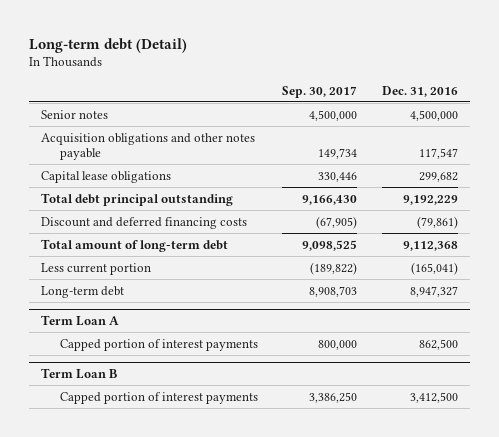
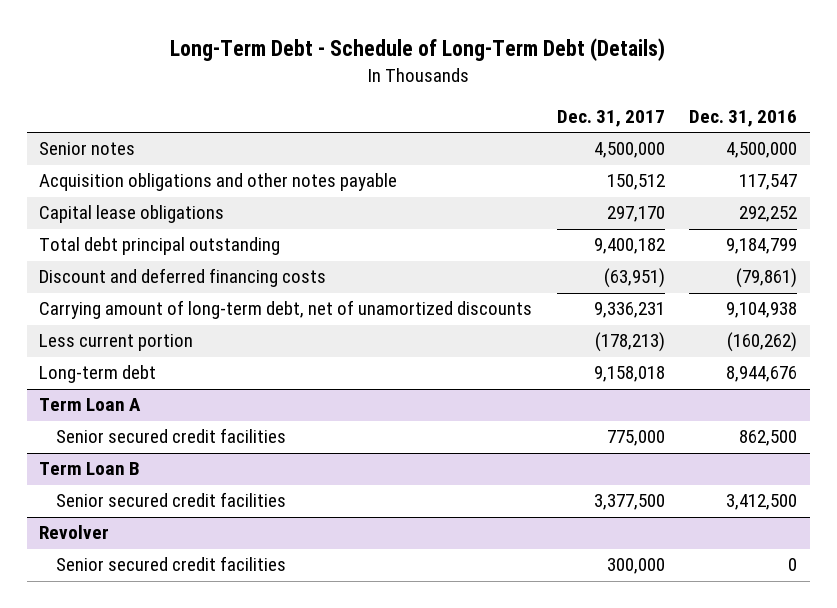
[28,37,187,53] Long-term debt (Detail) -> [170,38,666,62] Long-Term Debt - Schedule of Long-Term Debt (Details)
[282,85,358,98] Sep. 30, 2017 -> none
none -> [556,110,665,128] Dec. 31, 2017
[418,171,458,182] 299,682 -> [739,206,798,223] 292,252
[402,194,458,205] 9,192,229 -> [726,238,798,255] 9,184,799
[40,238,228,252] Total amount of long-term debt -> [39,300,533,320] Carrying amount of long-term debt, net of unamortized discounts
[402,240,458,251] 9,112,368 -> [726,302,798,319] 9,104,938
[410,261,458,275] (165,041) -> [727,332,798,353] (160,262)
[409,285,458,297] 8,947,327 -> [726,366,798,383] 8,944,676
[59,338,258,351] Capped portion of interest payments -> [56,428,287,444] Senior secured credit facilities
[59,391,258,404] Capped portion of interest payments -> [56,492,287,508] Senior secured credit facilities
none -> [39,525,110,540] Revolver
none -> [56,556,287,572] Senior secured credit facilities

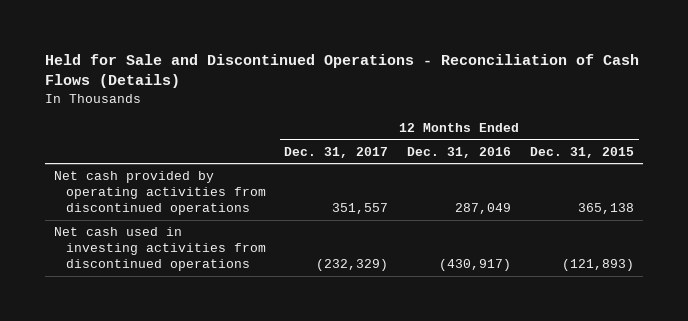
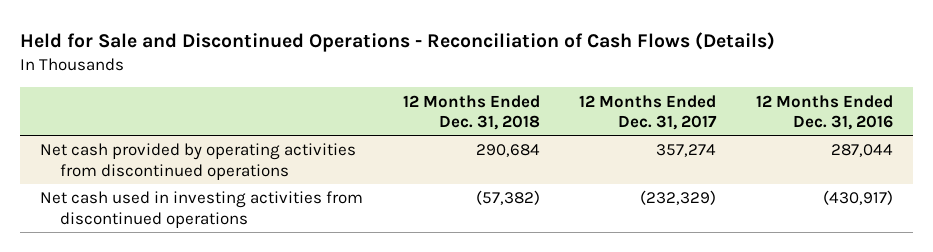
[530,146,635,158] Dec. 31, 2015 -> none
none -> [402,94,540,131] 12 Months Ended Dec. 31, 2018
[332,203,389,215] 351,557 -> [656,144,717,158] 357,274
[455,203,512,215] 287,049 -> [831,144,894,158] 287,044

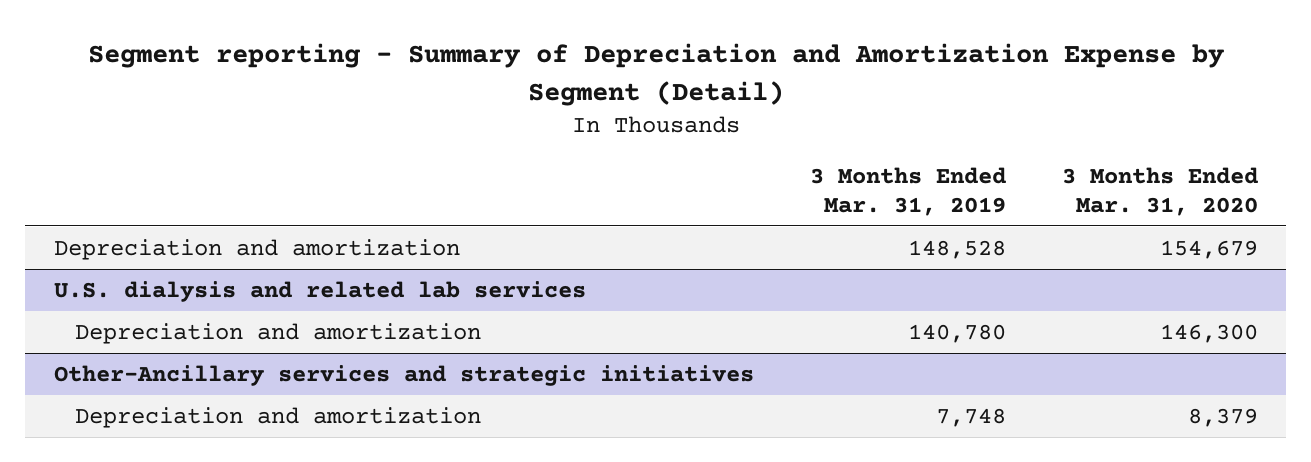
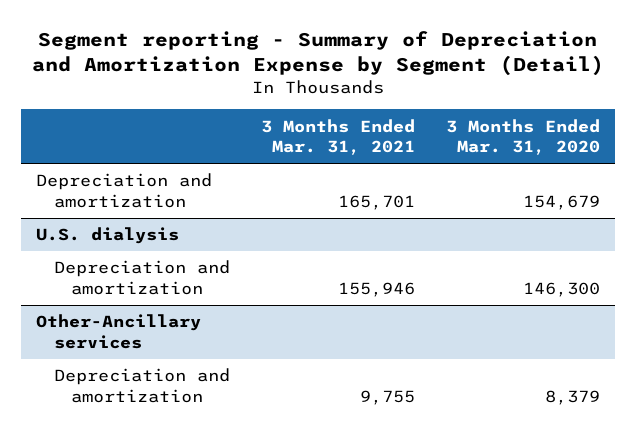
[809,167,1006,216] 3 Months Ended Mar. 31, 2019 -> none
none -> [260,118,415,156] 3 Months Ended Mar. 31, 2021
[53,280,586,302] U.S. dialysis and related lab services -> [36,227,180,245] U.S. dialysis
[53,364,754,386] Other-Ancillary services and strategic initiatives -> [36,314,202,349] Other-Ancillary services

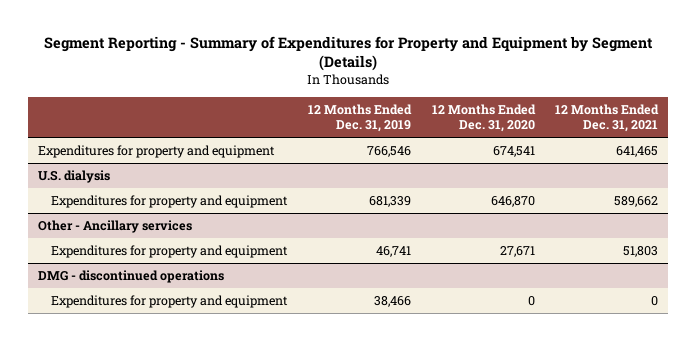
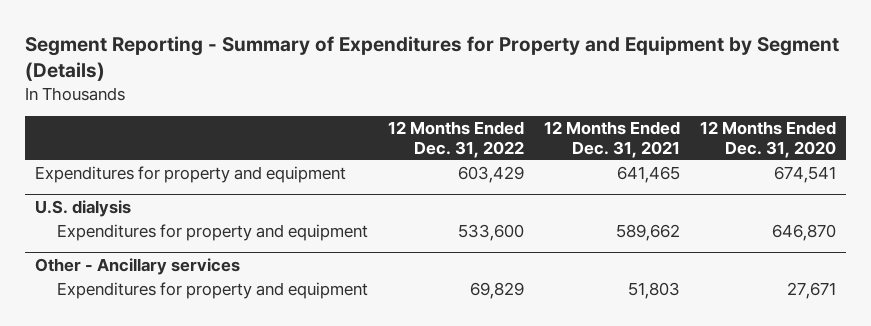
[307,103,412,133] 12 Months Ended Dec. 31, 2019 -> none
none -> [387,121,524,158] 12 Months Ended Dec. 31, 2022
[38,270,225,284] DMG - discontinued operations -> none
[51,295,289,309] Expenditures for property and equipment -> none

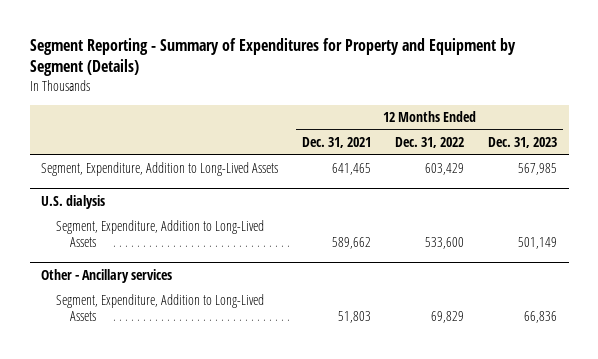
[699,121,836,158] 12 Months Ended Dec. 31, 2020 -> none
none -> [487,136,557,148] Dec. 31, 2023
[34,165,346,183] Expenditures for property and equipment -> [41,162,279,177] Segment, Expenditure, Addition to Long-Lived Assets
[56,223,368,241] Expenditures for property and equipment -> [55,220,264,248] Segment, Expenditure, Addition to Long-Lived Assets
[56,281,368,299] Expenditures for property and equipment -> [55,294,264,322] Segment, Expenditure, Addition to Long-Lived Assets

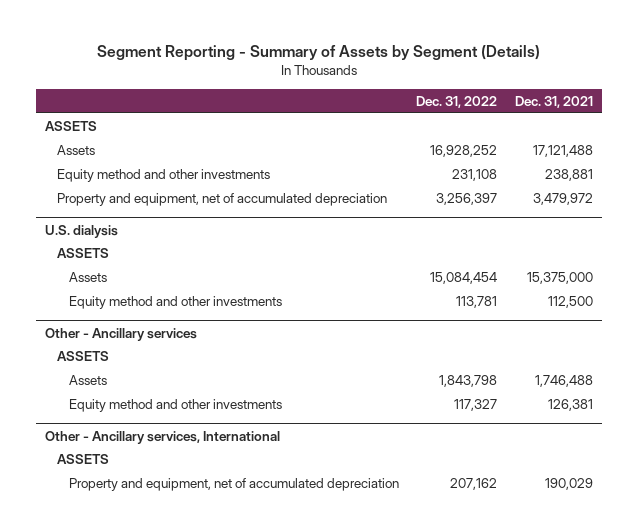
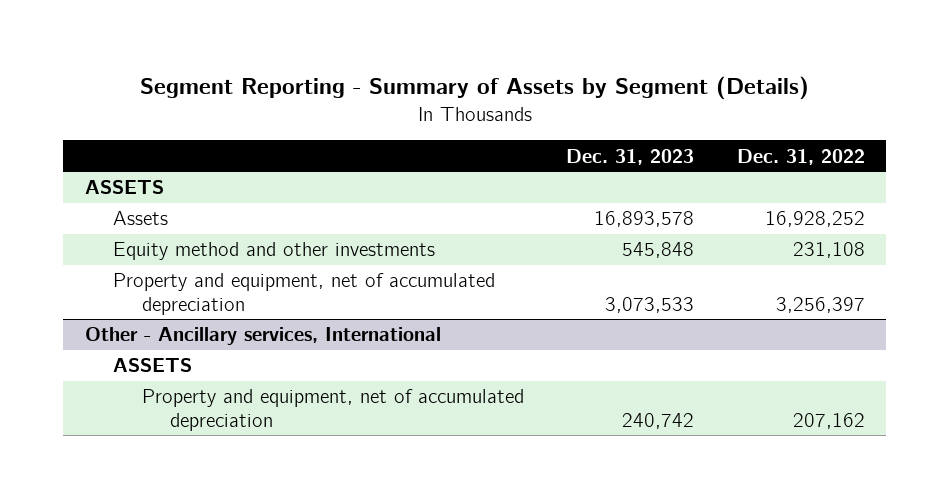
[515,95,594,108] Dec. 31, 2021 -> none
none -> [566,148,695,165] Dec. 31, 2023
[44,224,118,238] U.S. dialysis -> none
[56,247,109,258] ASSETS -> none
[68,271,107,282] Assets -> none
[68,295,282,309] Equity method and other investments -> none
[44,327,197,341] Other - Ancillary services -> none
[56,350,109,361] ASSETS -> none
[68,374,107,385] Assets -> none
[68,398,282,412] Equity method and other investments -> none

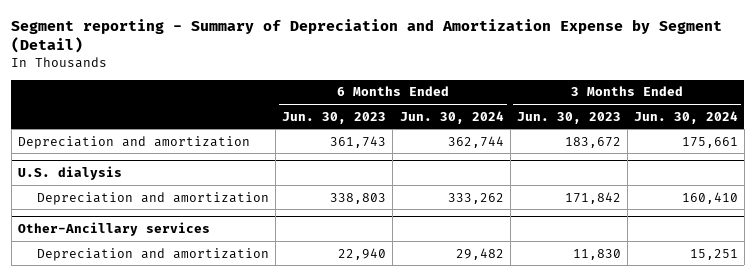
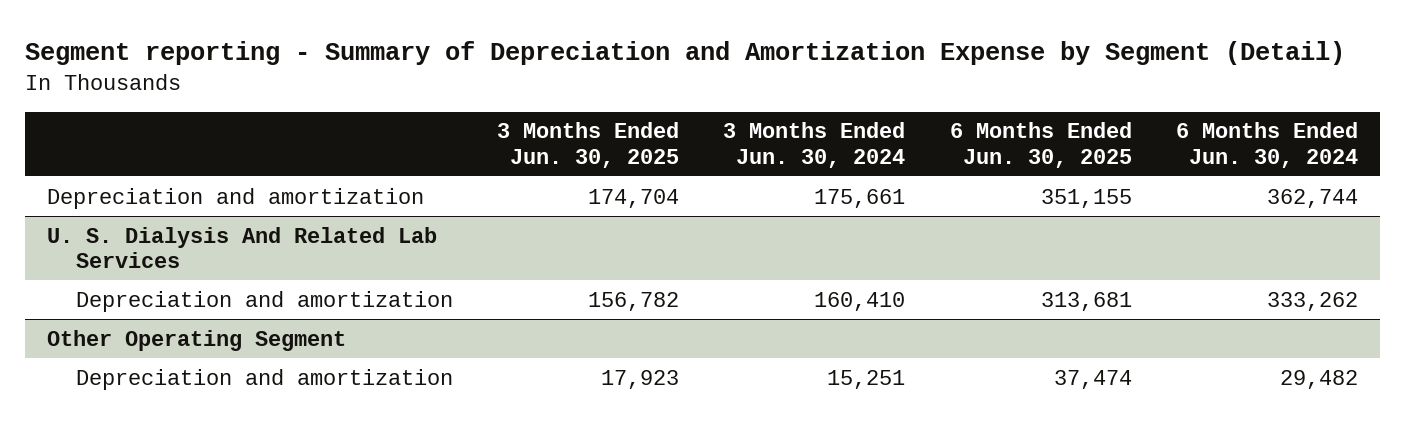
[282,111,387,124] Jun. 30, 2023 -> none
[516,111,621,124] Jun. 30, 2023 -> none
none -> [497,122,680,168] 3 Months Ended Jun. 30, 2025
none -> [949,122,1132,168] 6 Months Ended Jun. 30, 2025
[17,165,122,180] U.S. dialysis -> none
none -> [47,226,438,269] U. S. Dialysis And Related Lab Services
[17,221,210,236] Other-Ancillary services -> [47,329,347,351] Other Operating Segment

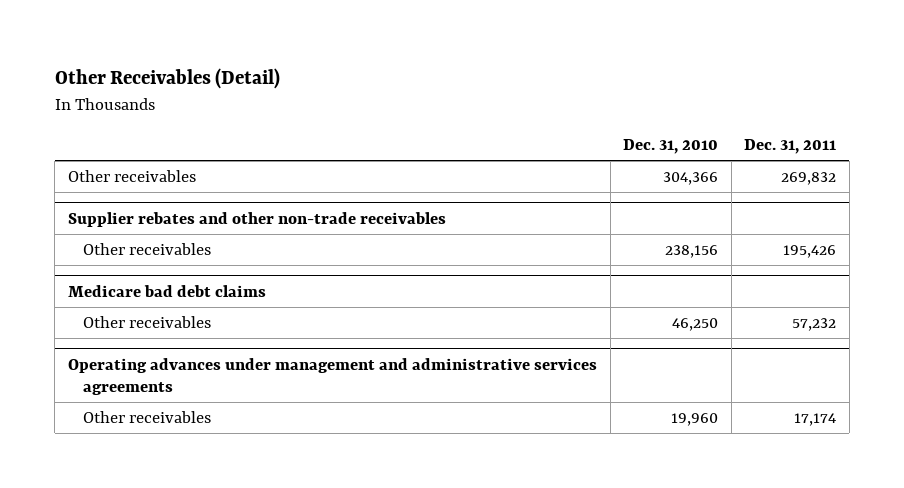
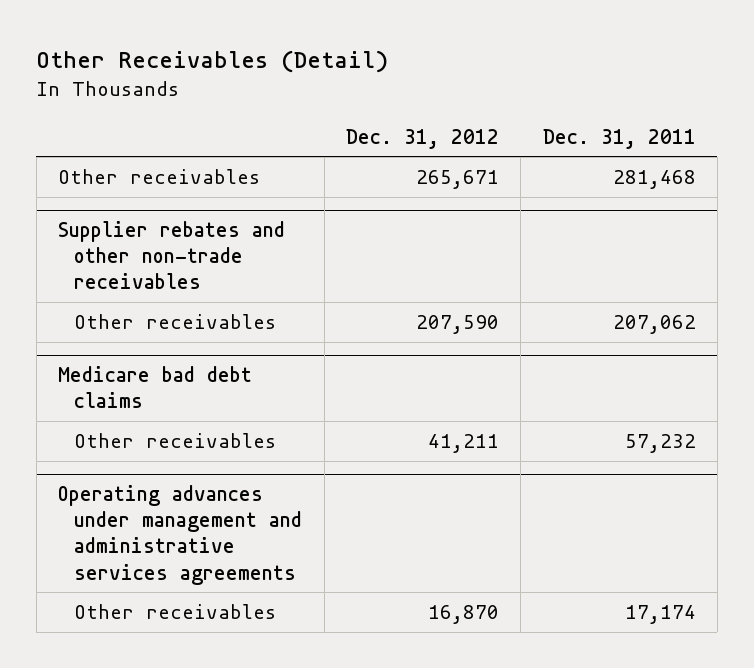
[623,139,719,155] Dec. 31, 2010 -> none
none -> [346,128,500,149] Dec. 31, 2012
[781,171,837,185] 269,832 -> [612,170,696,190] 281,468
[783,244,837,258] 195,426 -> [612,315,696,335] 207,062

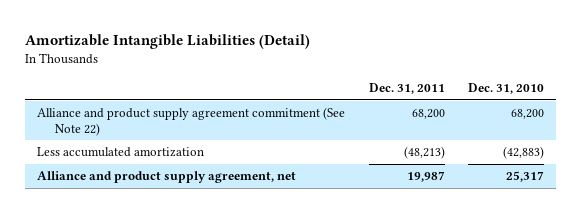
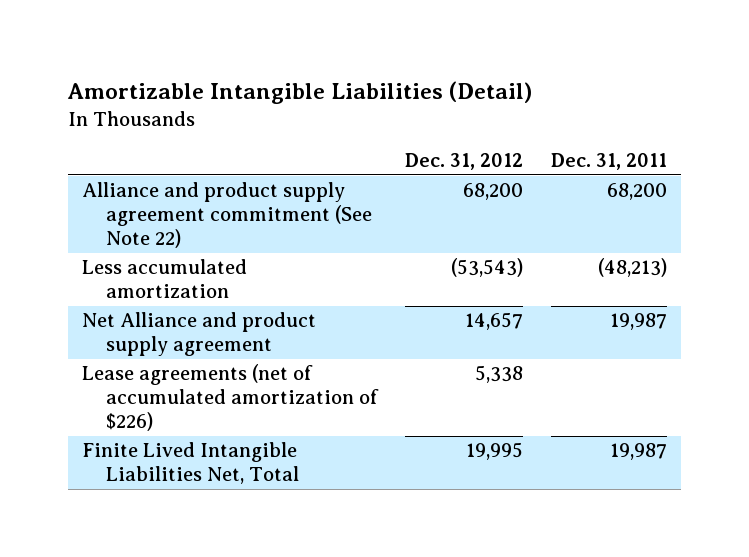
[468,82,545,94] Dec. 31, 2010 -> none
none -> [405,153,524,171] Dec. 31, 2012
[36,171,296,184] Alliance and product supply agreement, net -> [81,312,316,357] Net Alliance and product supply agreement
none -> [81,364,379,432] Lease agreements (net of accumulated amortization of $226)
none -> [81,442,299,485] Finite Lived Intangible Liabilities Net, Total

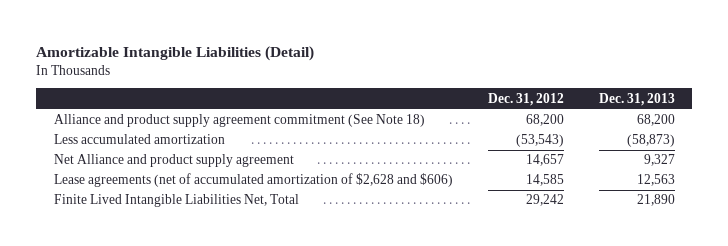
[551,153,668,171] Dec. 31, 2011 -> none
none -> [598,92,675,106] Dec. 31, 2013
[81,182,372,249] Alliance and product supply agreement commitment (See Note 22) -> [53,114,425,128] Alliance and product supply agreement commitment (See Note 18)
[81,364,379,432] Lease agreements (net of accumulated amortization of $226) -> [53,173,453,188] Lease agreements (net of accumulated amortization of $2,628 and $606)
[475,365,524,384] 5,338 -> [525,174,564,187] 14,585
[466,442,524,461] 19,995 -> [525,194,564,207] 29,242

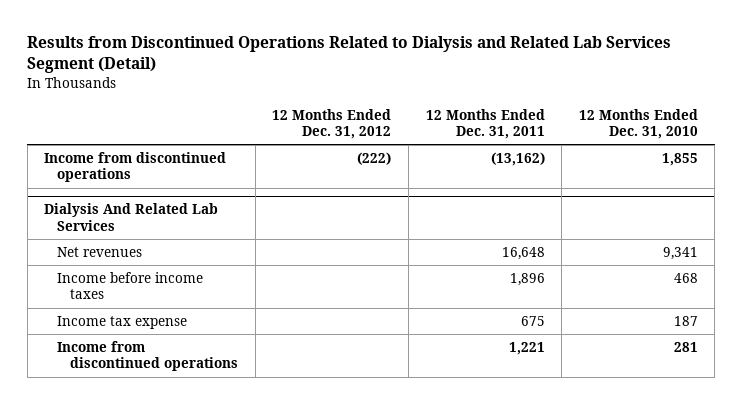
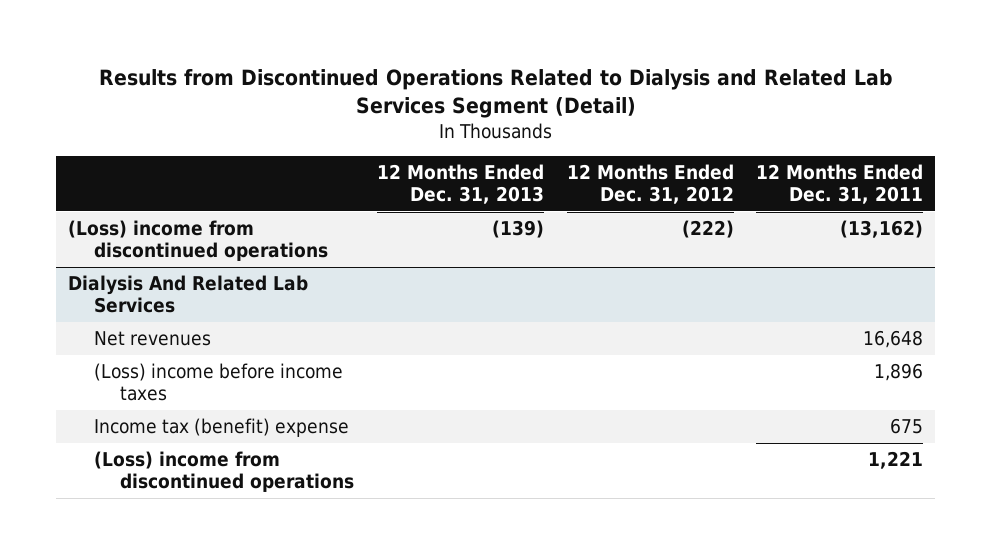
[578,108,698,140] 12 Months Ended Dec. 31, 2010 -> none
none -> [376,163,544,205] 12 Months Ended Dec. 31, 2013
[44,151,227,183] Income from discontinued operations -> [67,219,328,262] (Loss) income from discontinued operations
[57,271,204,300] Income before income taxes -> [93,362,343,402] (Loss) income before income taxes
[57,315,188,329] Income tax expense -> [93,417,349,437] Income tax (benefit) expense
[57,340,239,372] Income from discontinued operations -> [93,450,354,493] (Loss) income from discontinued operations

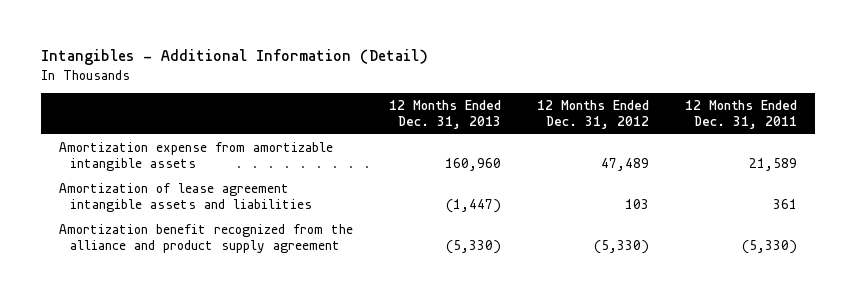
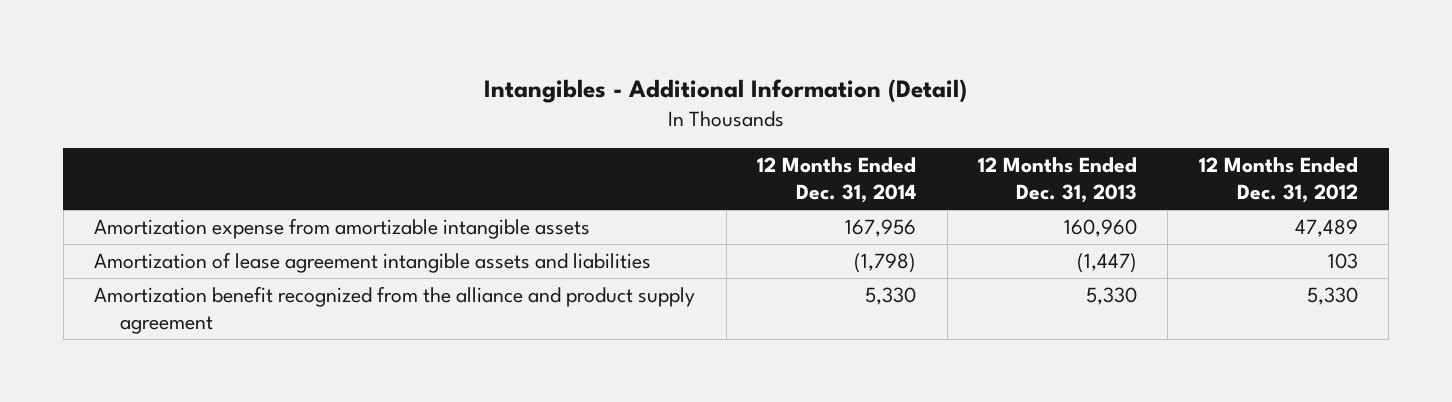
[684,100,797,129] 12 Months Ended Dec. 31, 2011 -> none
none -> [757,157,917,204] 12 Months Ended Dec. 31, 2014
[445,239,501,254] (5,330) -> [1086,287,1138,306] 5,330
[593,239,649,254] (5,330) -> [1306,287,1358,306] 5,330

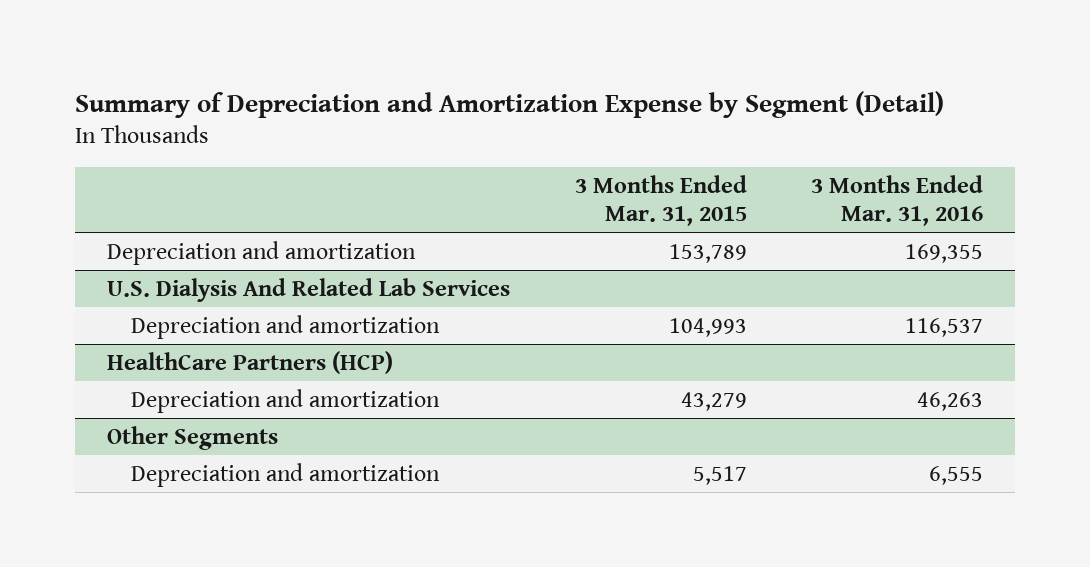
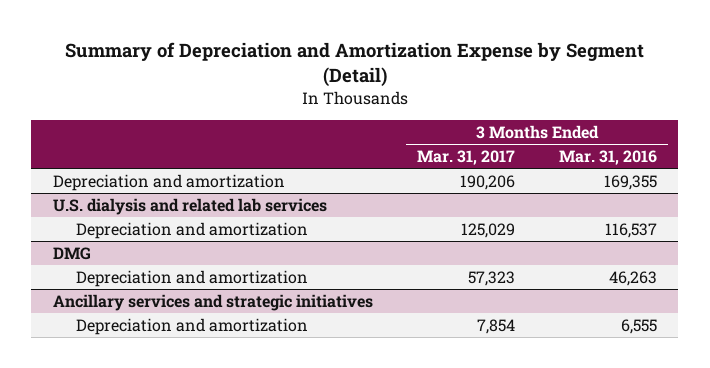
[574,174,747,226] 3 Months Ended Mar. 31, 2015 -> none
none -> [416,150,515,166] Mar. 31, 2017
[107,277,511,302] U.S. Dialysis And Related Lab Services -> [53,197,328,215] U.S. dialysis and related lab services
[107,350,394,374] HealthCare Partners (HCP) -> none
none -> [53,246,92,260] DMG
[107,425,279,450] Other Segments -> [53,293,374,311] Ancillary services and strategic initiatives

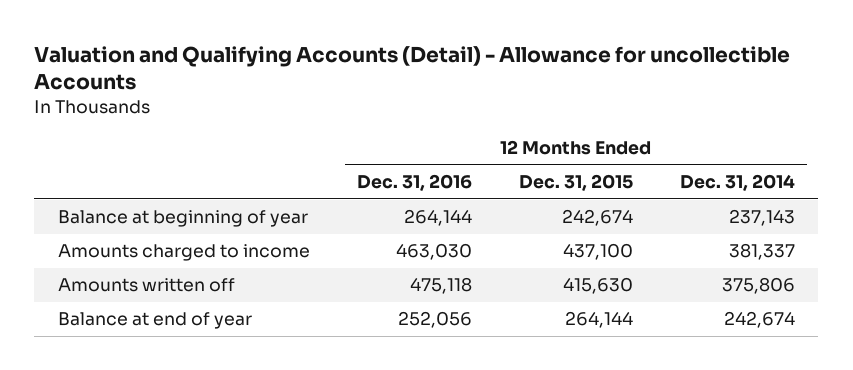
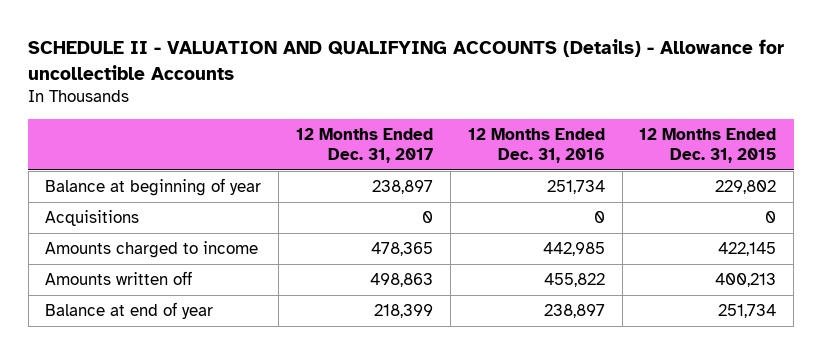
[34,45,791,91] Valuation and Qualifying Accounts (Detail) - Allowance for uncollectible Accounts -> [28,38,785,80] SCHEDULE II - VALUATION AND QUALIFYING ACCOUNTS (Details) - Allowance for uncollectible Accounts
[679,174,795,192] Dec. 31, 2014 -> none
none -> [296,127,434,163] 12 Months Ended Dec. 31, 2017
[403,209,472,227] 264,144 -> [546,180,605,195] 251,734
[561,209,633,227] 242,674 -> [715,180,777,195] 229,802
none -> [45,210,140,227] Acquisitions
[395,243,472,261] 463,030 -> [542,242,605,257] 442,985
[562,243,633,261] 437,100 -> [718,242,777,257] 422,145
[409,277,472,295] 475,118 -> [543,273,605,288] 455,822
[562,277,633,295] 415,630 -> [715,273,777,288] 400,213
[397,311,472,329] 252,056 -> [543,304,605,319] 238,897
[564,311,633,329] 264,144 -> [718,304,777,319] 251,734

